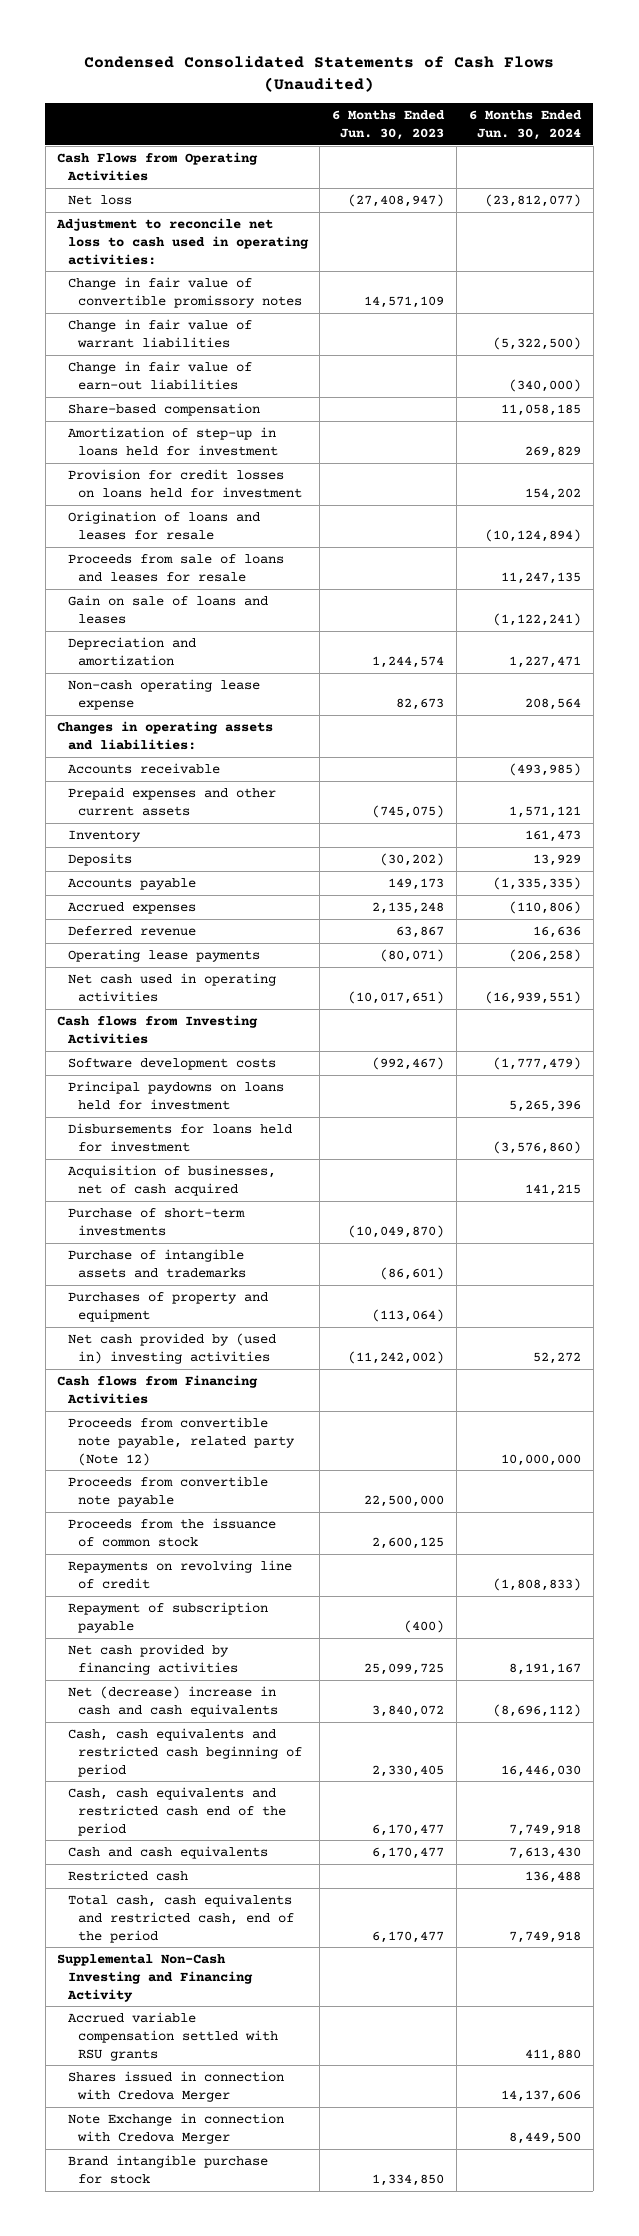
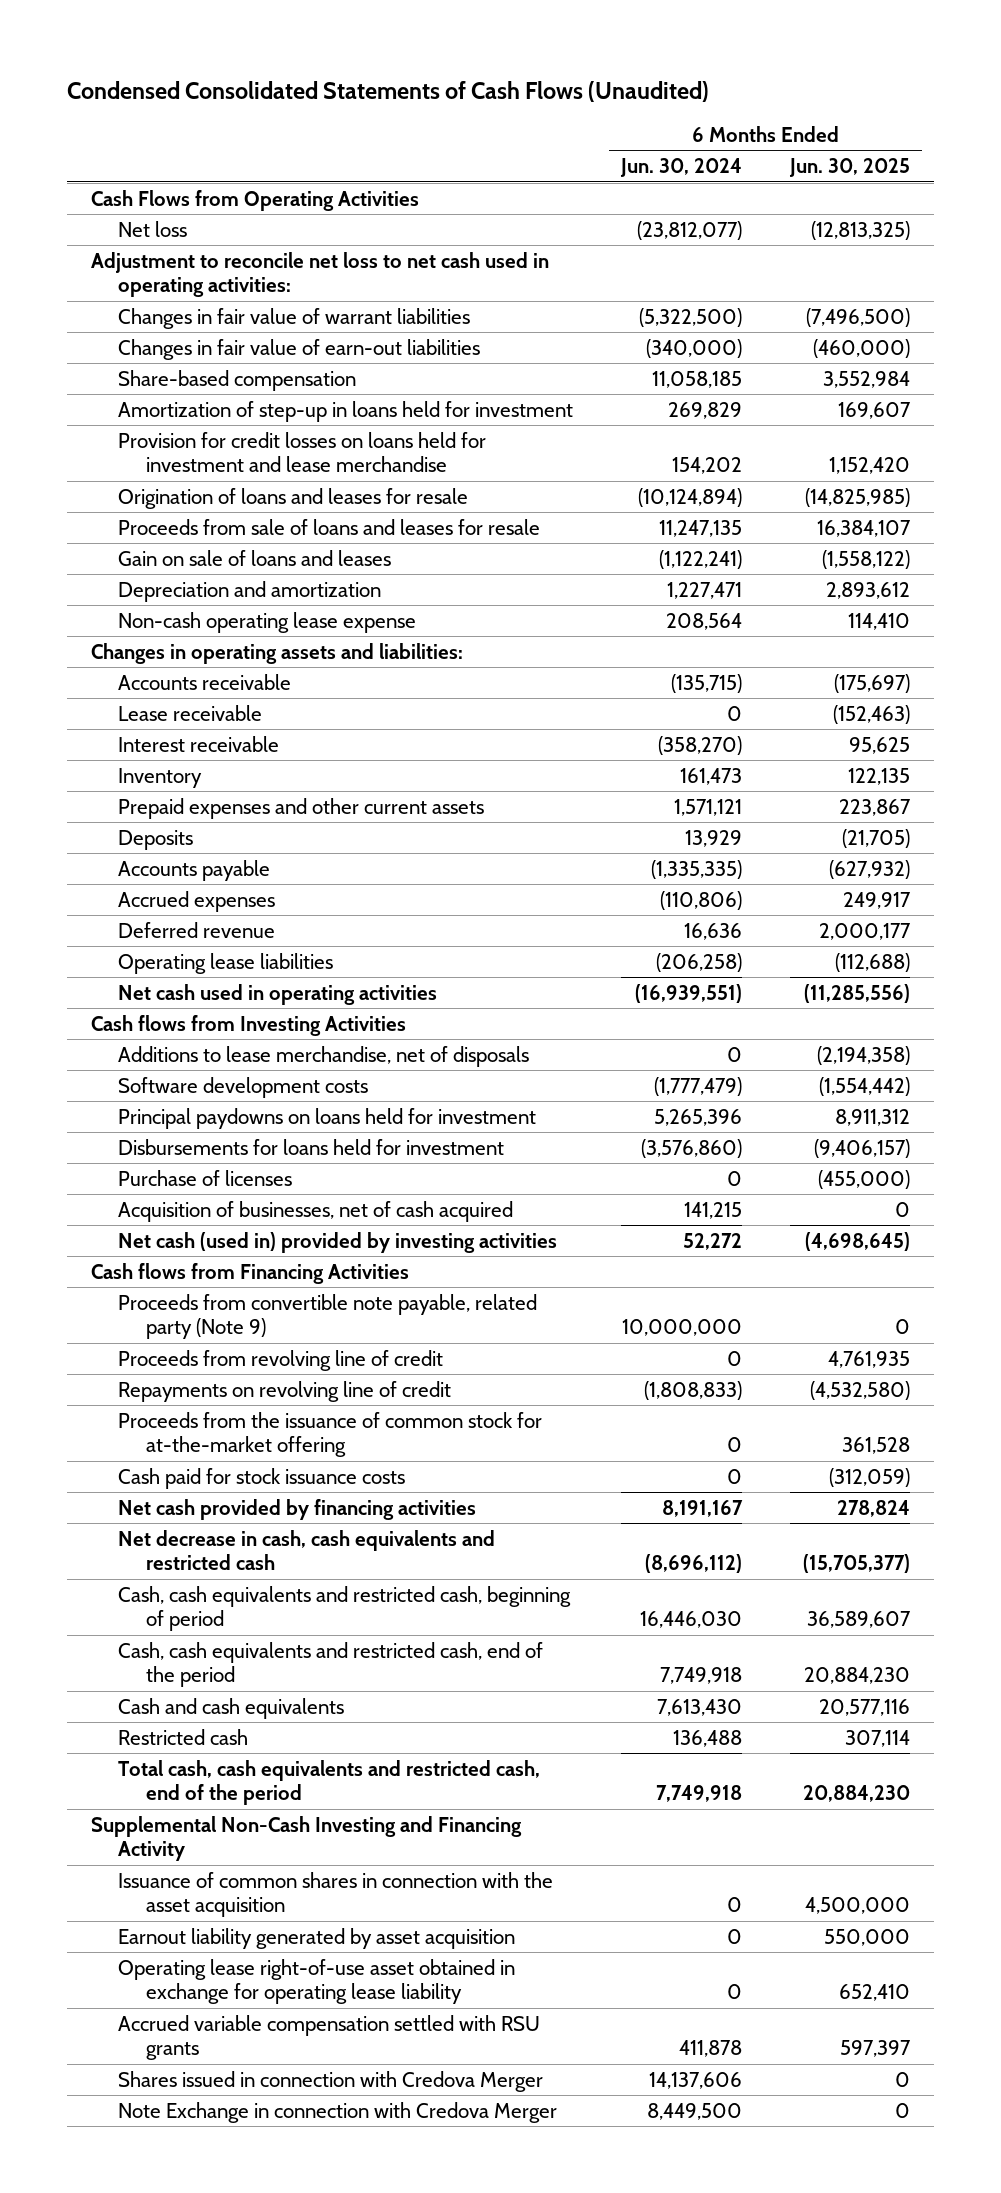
[332,110,446,141] 6 Months Ended Jun. 30, 2023 -> none
none -> [788,158,910,178] Jun. 30, 2025
[67,277,302,308] Change in fair value of convertible promissory notes -> none
[56,218,309,265] Adjustment to reconcile net loss to cash used in operating activities: -> [91,251,550,297] Adjustment to reconcile net loss to net cash used in operating activities:
[67,319,252,348] Change in fair value of warrant liabilities -> [118,307,471,329] Changes in fair value of warrant liabilities
[67,361,252,390] Change in fair value of earn-out liabilities -> [118,338,481,360] Changes in fair value of earn-out liabilities
[67,469,302,498] Provision for credit losses on loans held for investment -> [118,431,487,472] Provision for credit losses on loans held for investment and lease merchandise
[509,763,582,777] (493,985) -> [671,673,743,693] (135,715)
none -> [118,704,263,721] Lease receivable
none -> [118,735,280,752] Interest receivable
[67,787,276,816] Prepaid expenses and other current assets -> [118,797,485,819] Prepaid expenses and other current assets
[67,949,260,963] Operating lease payments -> [118,952,334,974] Operating lease liabilities
none -> [118,1045,530,1067] Additions to lease merchandise, net of disposals
none -> [118,1169,293,1186] Purchase of licenses
[67,1208,245,1236] Purchase of short-term investments -> none
[67,1249,246,1278] Purchase of intangible assets and trademarks -> none
[67,1292,268,1322] Purchases of property and equipment -> none
[67,1333,276,1364] Net cash provided by (used in) investing activities -> [118,1231,558,1253] Net cash (used in) provided by investing activities
[67,1476,268,1507] Proceeds from convertible note payable -> none
[67,1518,276,1547] Proceeds from the issuance of common stock -> none
[67,1417,295,1466] Proceeds from convertible note payable, related party (Note 12) -> [118,1293,538,1339] Proceeds from convertible note payable, related party (Note 9)
none -> [118,1349,444,1371] Proceeds from revolving line of credit
[67,1602,268,1633] Repayment of subscription payable -> none
none -> [118,1411,543,1457] Proceeds from the issuance of common stock for at-the-market offering
none -> [118,1467,406,1489] Cash paid for stock issuance costs
[67,1686,278,1717] Net (decrease) increase in cash and cash equivalents -> [118,1529,496,1570] Net decrease in cash, cash equivalents and restricted cash
[67,1728,302,1777] Cash, cash equivalents and restricted cash beginning of period -> [118,1585,572,1631] Cash, cash equivalents and restricted cash, beginning of period
[67,1787,286,1836] Cash, cash equivalents and restricted cash end of the period -> [118,1641,544,1687] Cash, cash equivalents and restricted cash, end of the period
none -> [118,1871,554,1917] Issuance of common shares in connection with the asset acquisition
none -> [118,1927,516,1949] Earnout liability generated by asset acquisition
none -> [118,1958,516,2004] Operating lease right-of-use asset obtained in exchange for operating lease liability
[525,2048,582,2061] 411,880 -> [679,2039,743,2057] 411,878
[67,2155,268,2184] Brand intangible purchase for stock -> none

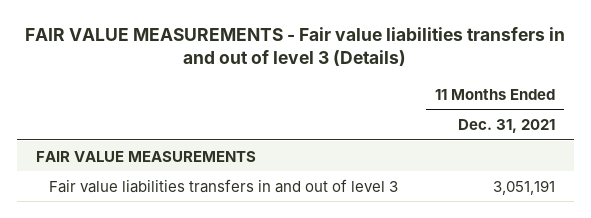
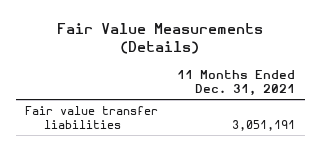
[25,26,566,66] FAIR VALUE MEASUREMENTS - Fair value liabilities transfers in and out of level 3 (Details) -> [57,23,264,55] Fair Value Measurements (Details)
[35,150,256,162] FAIR VALUE MEASUREMENTS -> none
[49,178,399,193] Fair value liabilities transfers in and out of level 3 -> [25,106,159,129] Fair value transfer liabilities

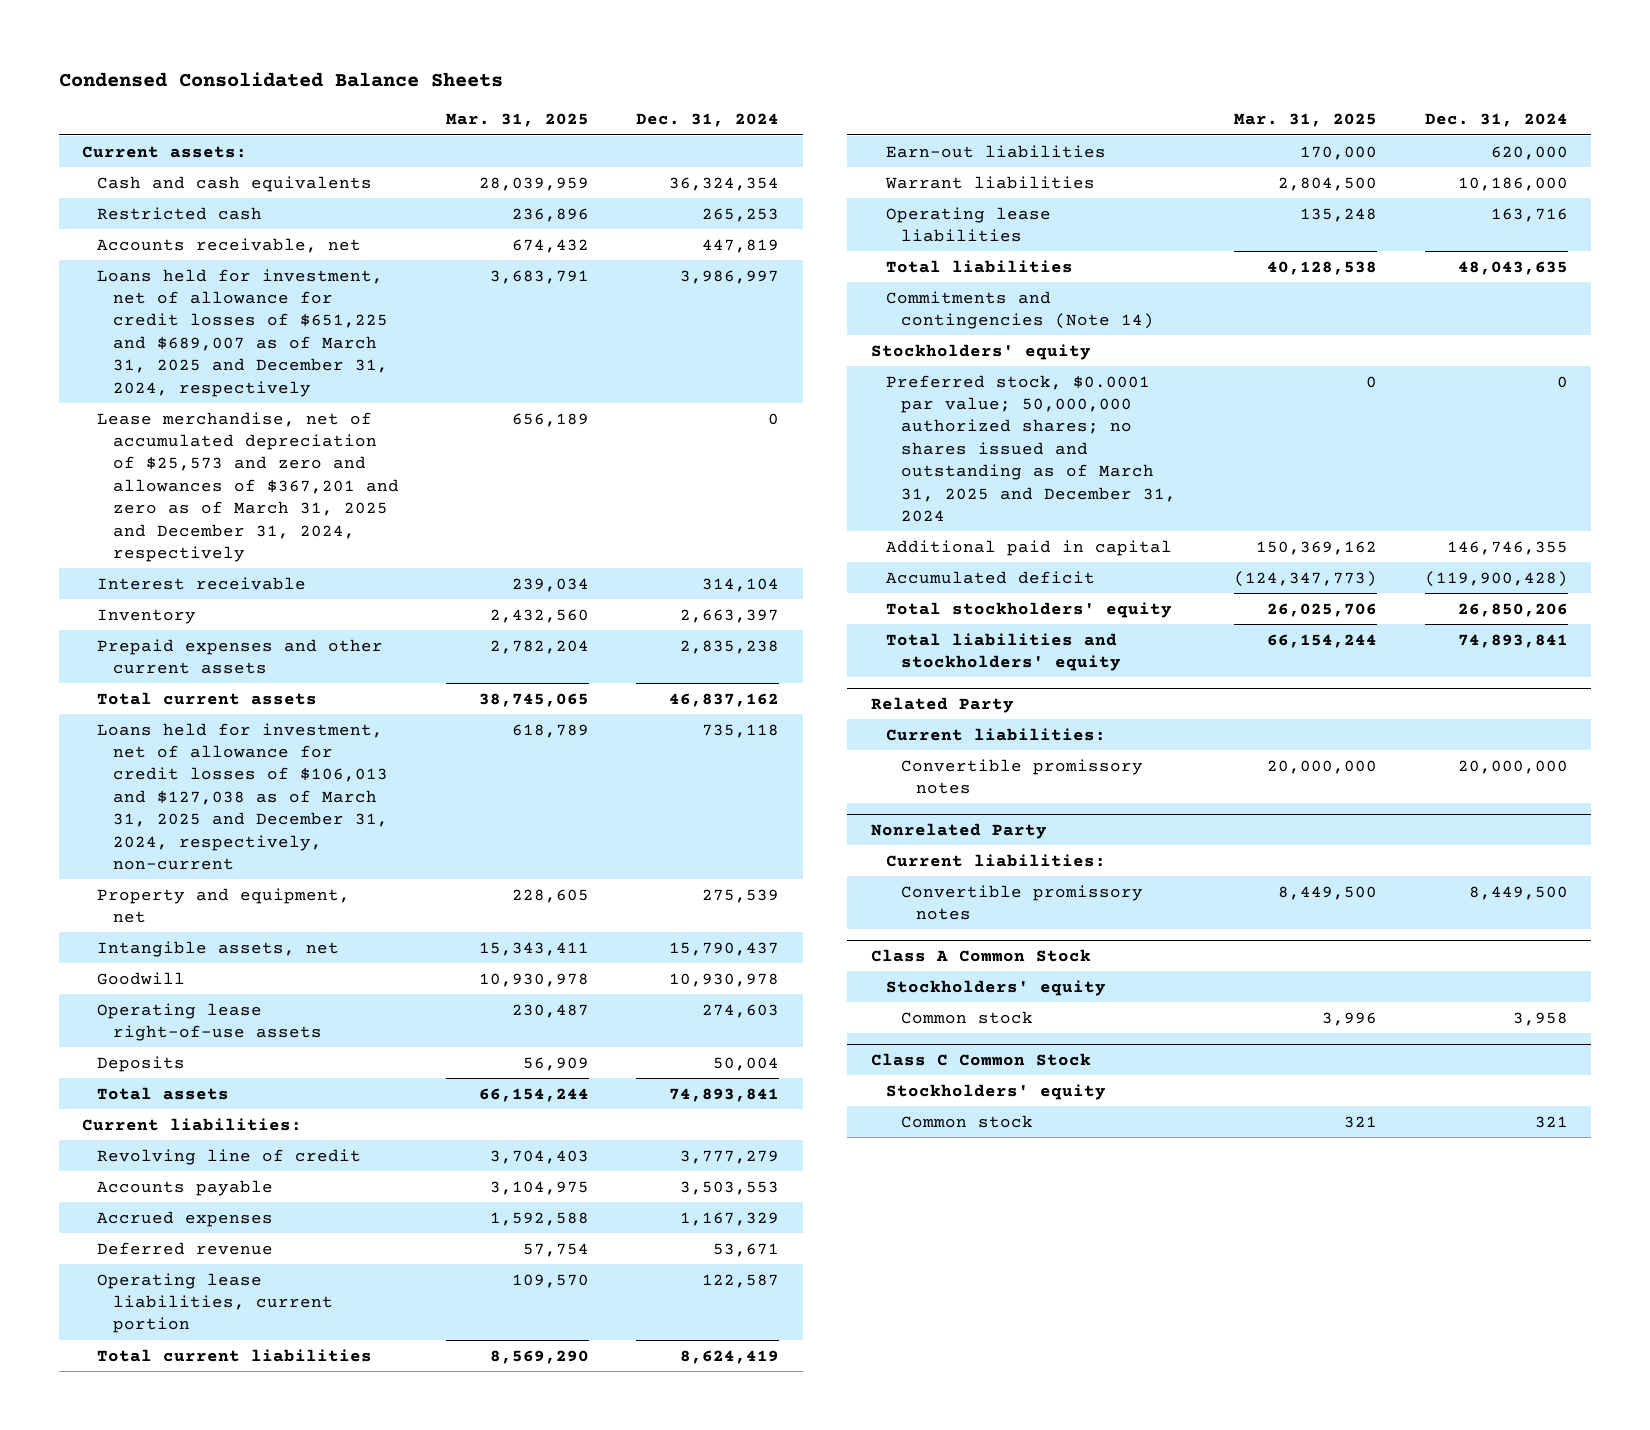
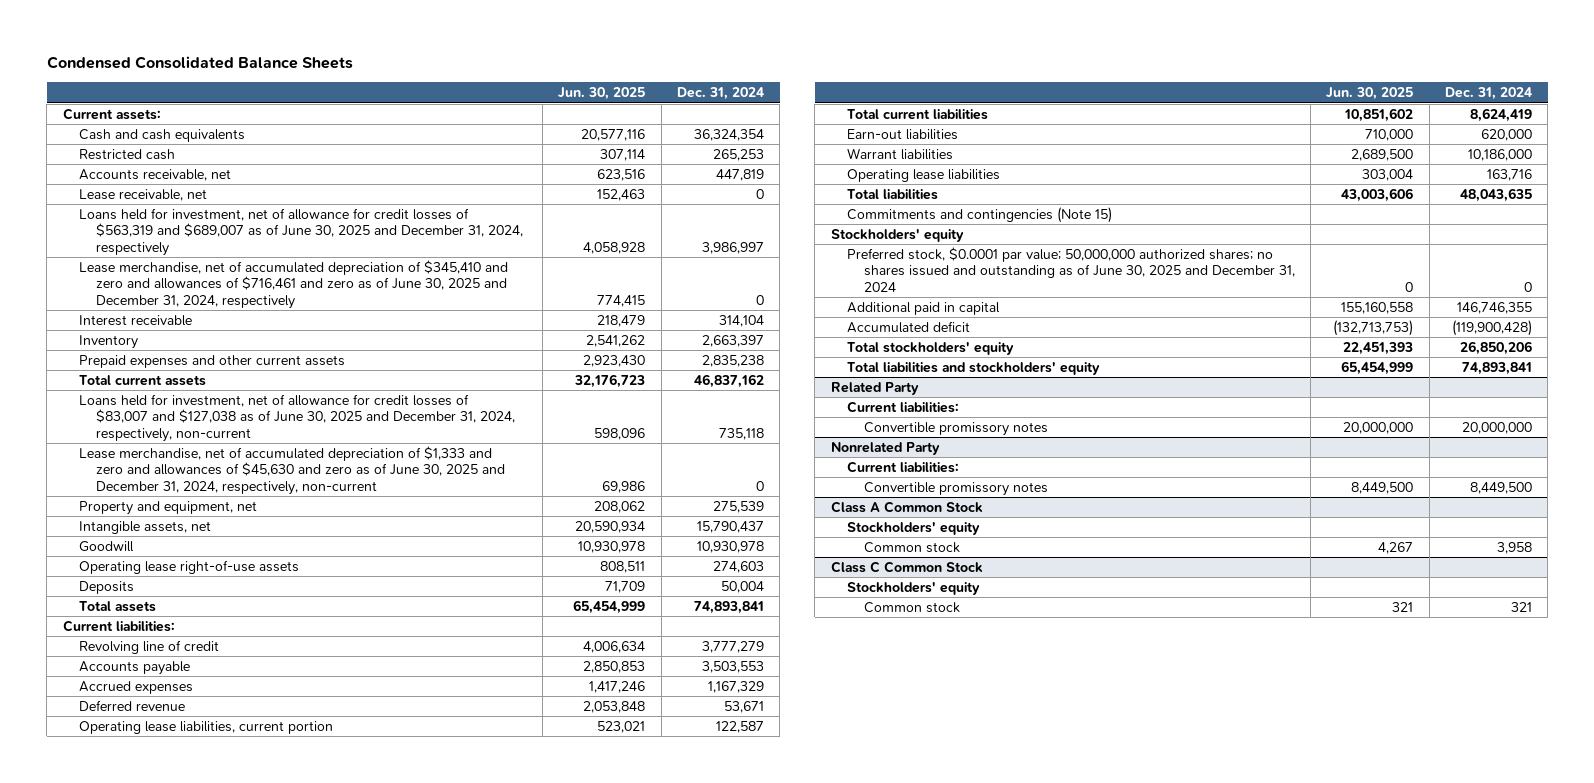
[445,113,589,128] Mar. 31, 2025 -> none
none -> [558,87,646,101] Jun. 30, 2025
none -> [79,188,208,201] Lease receivable, net
[97,268,388,397] Loans held for investment, net of allowance for credit losses of $651,225 and $689,007 as of March 31, 2025 and December 31, 2024, respectively -> [79,207,523,256] Loans held for investment, net of allowance for credit losses of $563,319 and $689,007 as of June 30, 2025 and December 31, 2024, respectively
[97,411,399,563] Lease merchandise, net of accumulated depreciation of $25,573 and zero and allowances of $367,201 and zero as of March 31, 2025 and December 31, 2024, respectively -> [79,259,509,309] Lease merchandise, net of accumulated depreciation of $345,410 and zero and allowances of $716,461 and zero as of June 30, 2025 and December 31, 2024, respectively
[97,722,388,871] Loans held for investment, net of allowance for credit losses of $106,013 and $127,038 as of March 31, 2025 and December 31, 2024, respectively, non-current -> [79,393,515,442] Loans held for investment, net of allowance for credit losses of $83,007 and $127,038 as of June 30, 2025 and December 31, 2024, respectively, non-current
none -> [79,445,505,495] Lease merchandise, net of accumulated depreciation of $1,333 and zero and allowances of $45,630 and zero as of June 30, 2025 and December 31, 2024, respectively, non-current
[885,290,1155,329] Commitments and contingencies (Note 14) -> [847,206,1113,223] Commitments and contingencies (Note 15)
[885,374,1177,523] Preferred stock, $0.0001 par value; 50,000,000 authorized shares; no shares issued and outstanding as of March 31, 2025 and December 31, 2024 -> [847,246,1295,292] Preferred stock, $0.0001 par value; 50,000,000 authorized shares; no shares issued and outstanding as of June 30, 2025 and December 31, 2024

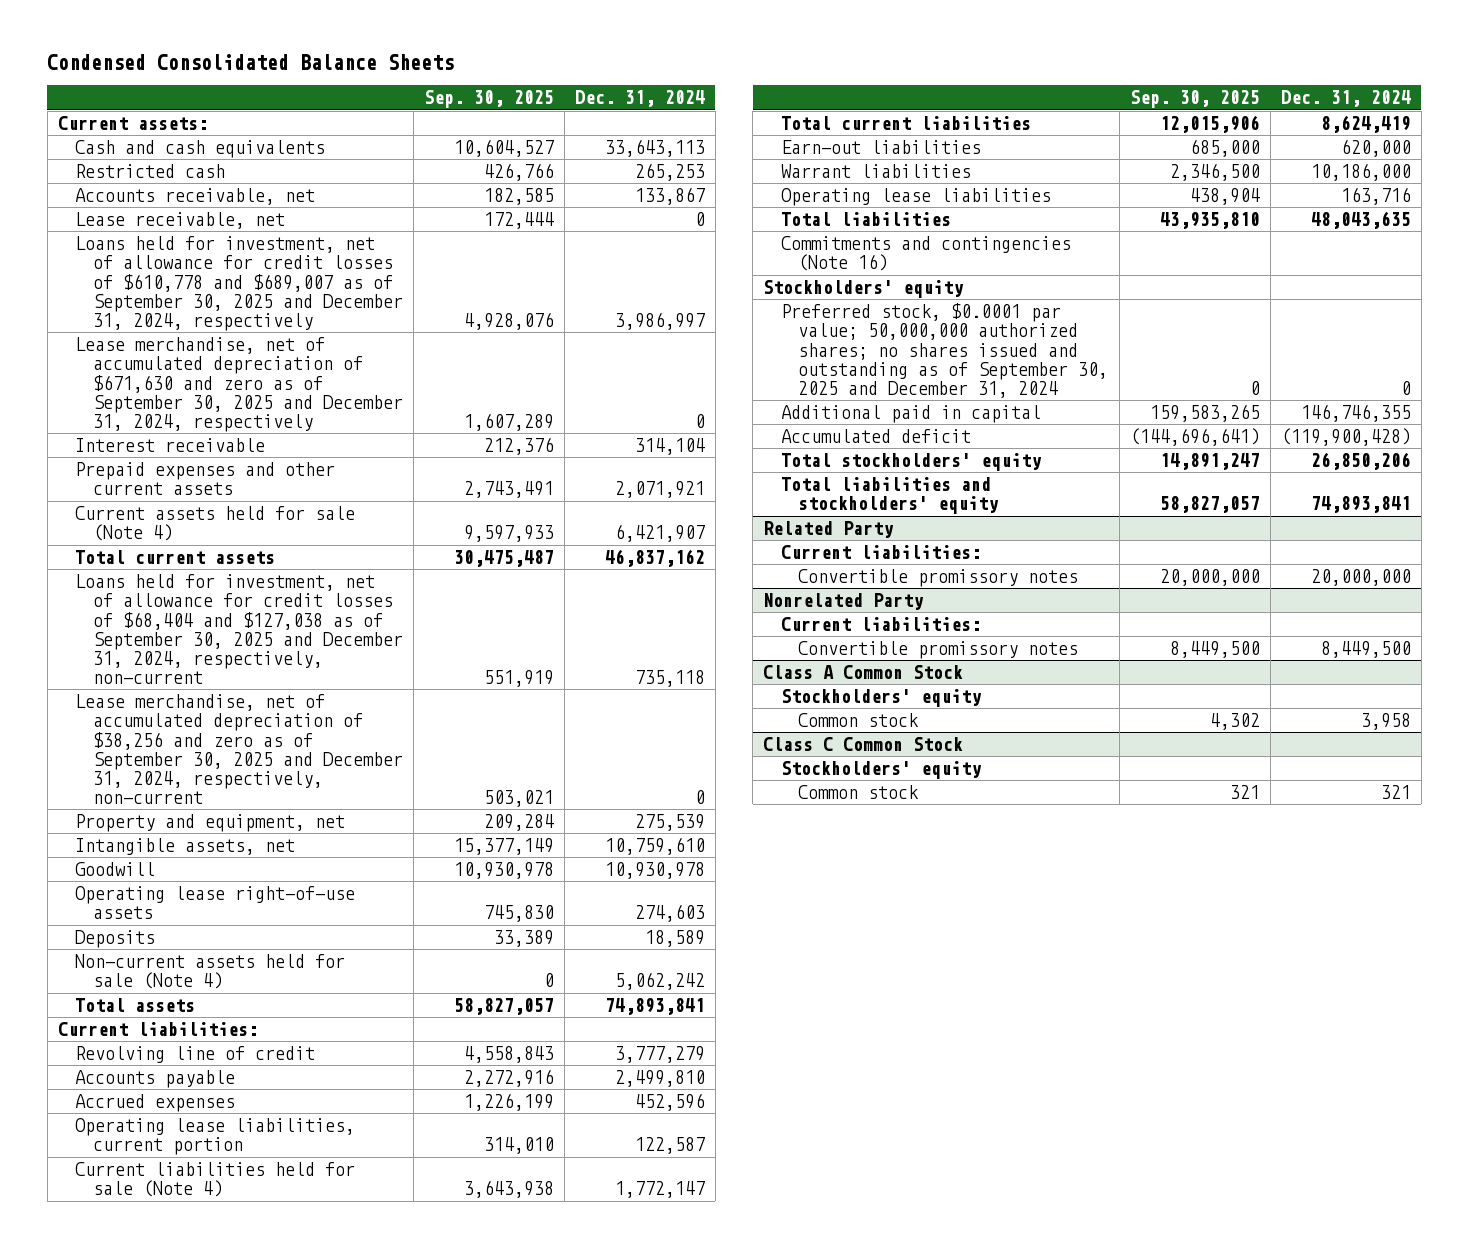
[558,87,646,101] Jun. 30, 2025 -> none
none -> [423,90,554,109] Sep. 30, 2025
[693,128,764,141] 36,324,354 -> [604,139,705,158] 33,643,113
[715,168,764,181] 447,819 -> [634,187,705,206] 133,867
[79,207,523,256] Loans held for investment, net of allowance for credit losses of $563,319 and $689,007 as of June 30, 2025 and December 31, 2024, respectively -> [75,236,403,331] Loans held for investment, net of allowance for credit losses of $610,778 and $689,007 as of September 30, 2025 and December 31, 2024, respectively
[79,259,509,309] Lease merchandise, net of accumulated depreciation of $345,410 and zero and allowances of $716,461 and zero as of June 30, 2025 and December 31, 2024, respectively -> [75,337,403,432] Lease merchandise, net of accumulated depreciation of $671,630 and zero as of September 30, 2025 and December 31, 2024, respectively
[79,334,139,349] Inventory -> none
[701,354,764,367] 2,835,238 -> [614,481,705,499] 2,071,921
none -> [75,506,356,542] Current assets held for sale (Note 4)
[79,393,515,442] Loans held for investment, net of allowance for credit losses of $83,007 and $127,038 as of June 30, 2025 and December 31, 2024, respectively, non-current -> [75,574,403,685] Loans held for investment, net of allowance for credit losses of $68,404 and $127,038 as of September 30, 2025 and December 31, 2024, respectively, non-current
[79,445,505,495] Lease merchandise, net of accumulated depreciation of $1,333 and zero and allowances of $45,630 and zero as of June 30, 2025 and December 31, 2024, respectively, non-current -> [75,694,403,805] Lease merchandise, net of accumulated depreciation of $38,256 and zero as of September 30, 2025 and December 31, 2024, respectively, non-current
[696,520,764,533] 15,790,437 -> [604,837,705,856] 10,759,610
[720,580,764,593] 50,004 -> [644,930,705,948] 18,589
none -> [75,954,346,990] Non-current assets held for sale (Note 4)
[79,699,186,711] Deferred revenue -> none
[701,660,764,673] 3,503,553 -> [614,1070,705,1088] 2,499,810
[707,680,764,693] 1,167,329 -> [634,1093,705,1112] 452,596
none -> [75,1162,356,1198] Current liabilities held for sale (Note 4)
[847,206,1113,223] Commitments and contingencies (Note 15) -> [780,236,1071,272] Commitments and contingencies (Note 16)
[847,246,1295,292] Preferred stock, $0.0001 par value; 50,000,000 authorized shares; no shares issued and outstanding as of June 30, 2025 and December 31, 2024 -> [780,303,1109,398] Preferred stock, $0.0001 par value; 50,000,000 authorized shares; no shares issued and outstanding as of September 30, 2025 and December 31, 2024

